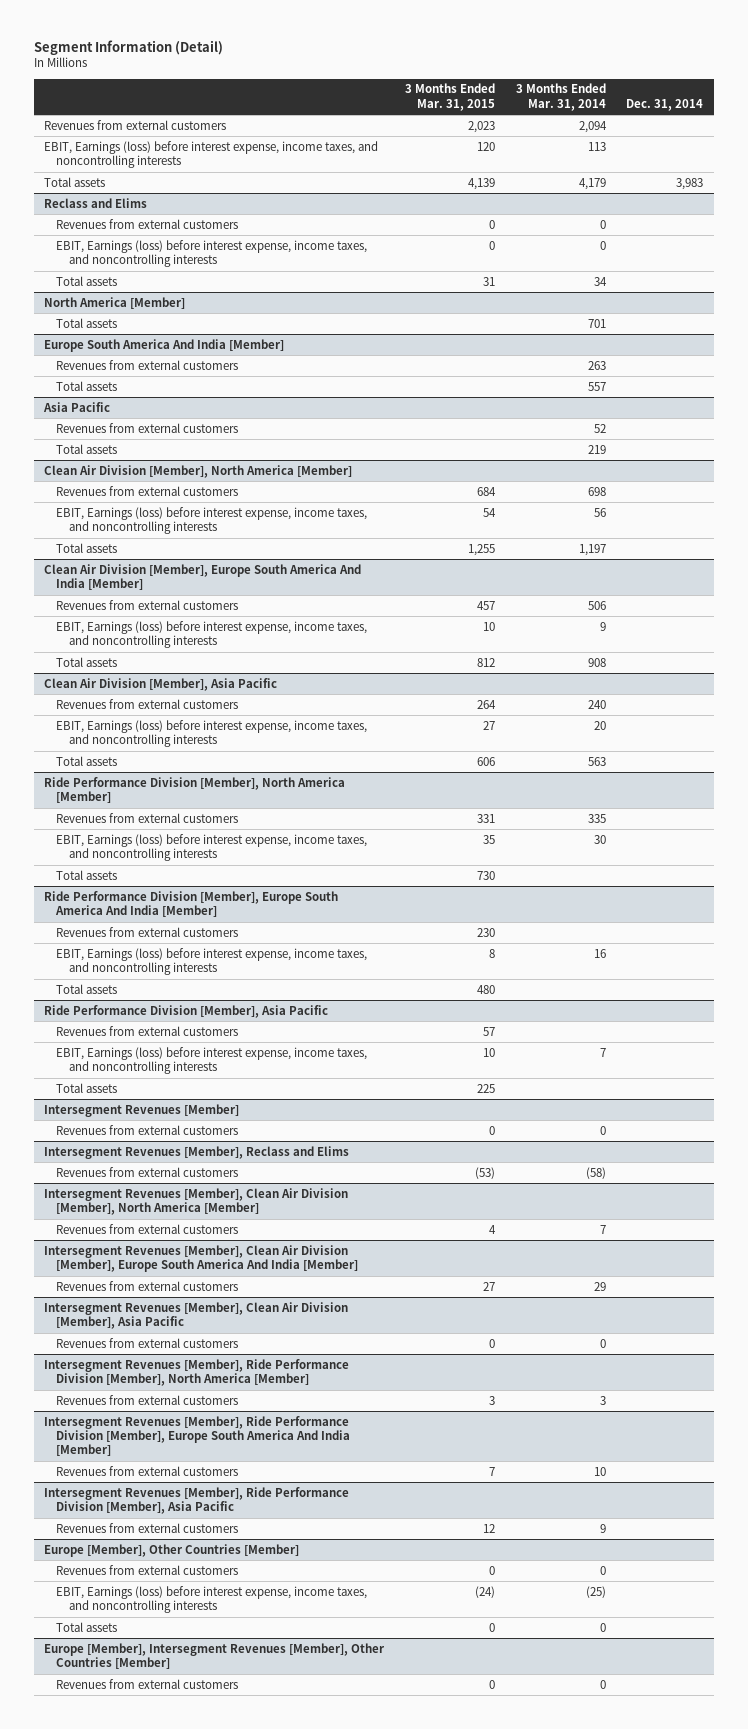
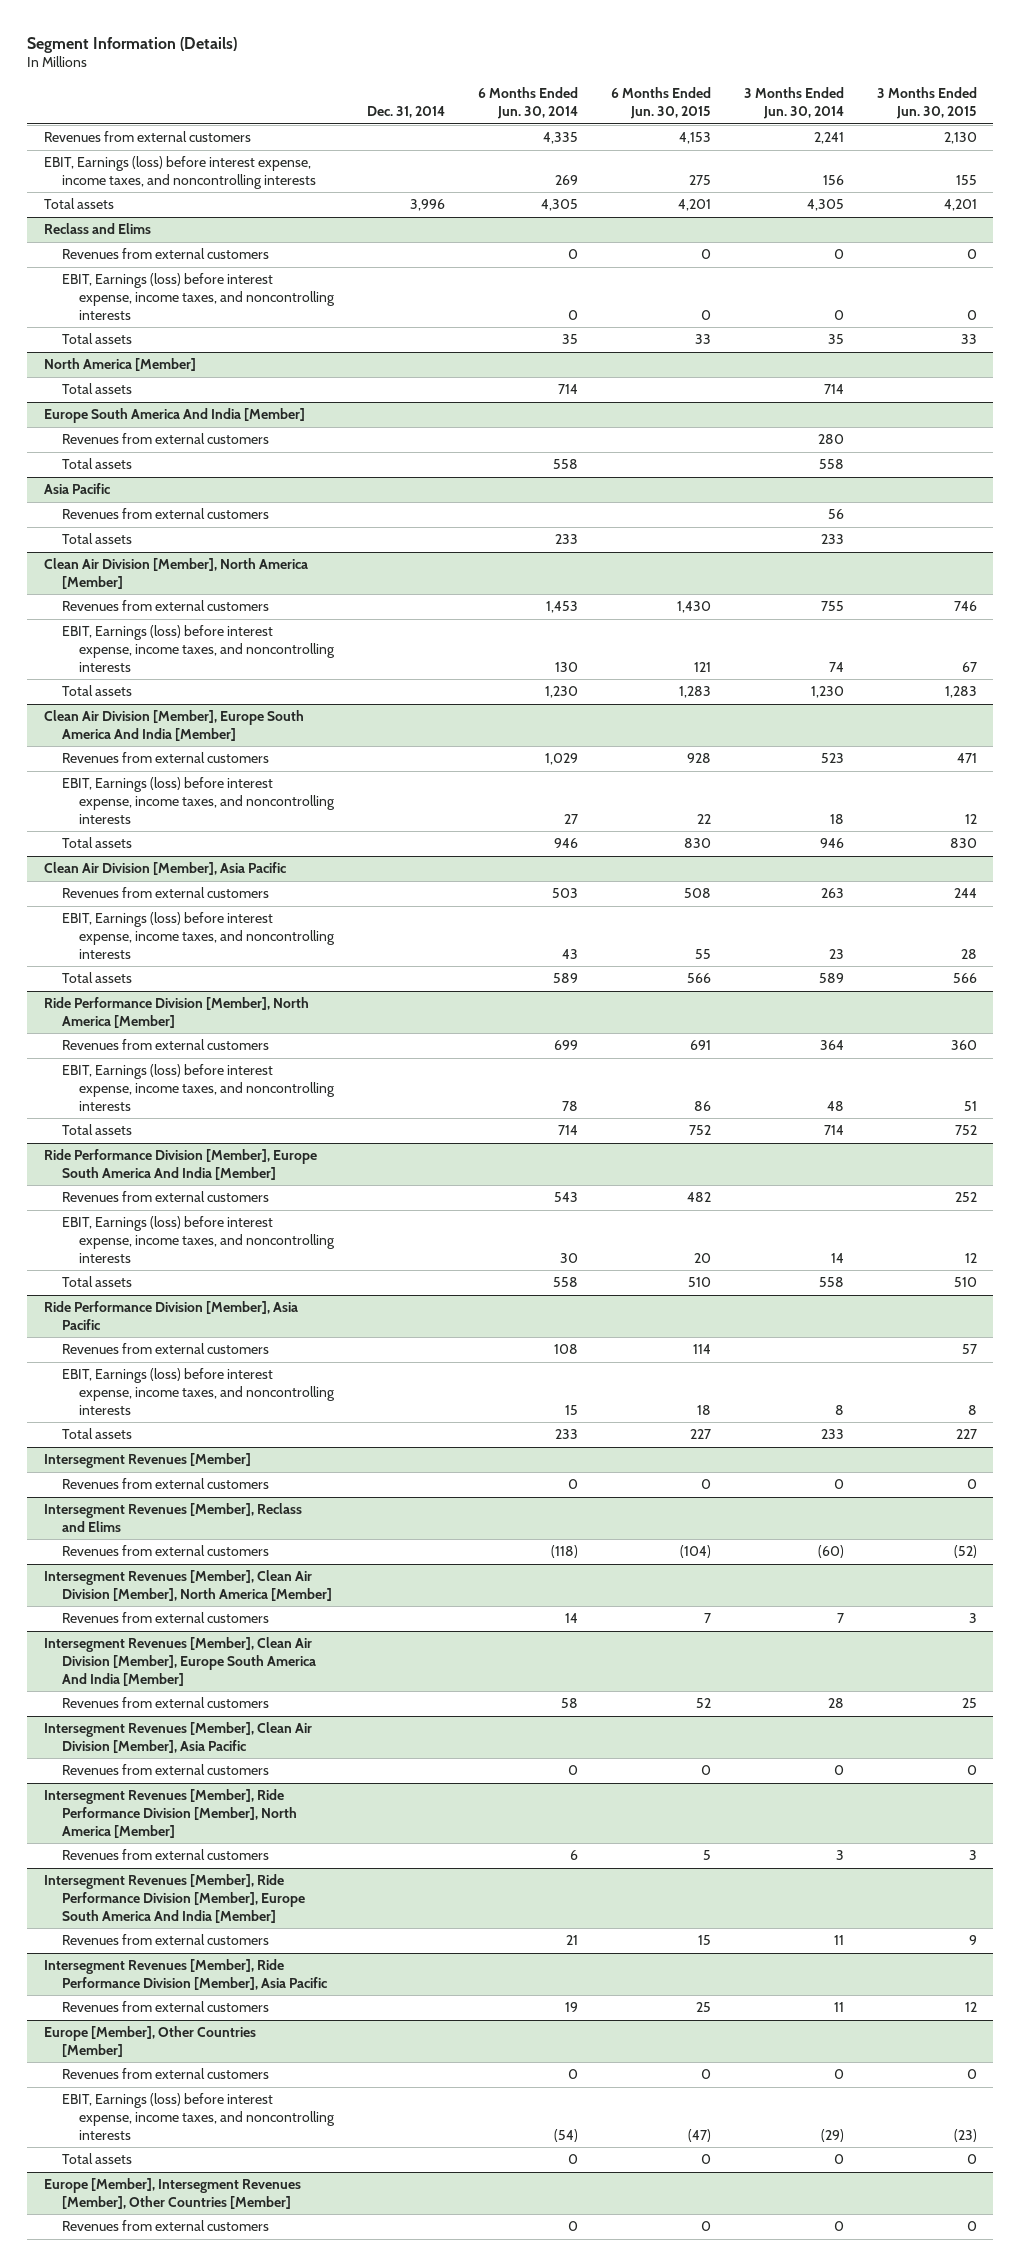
[33,39,223,55] Segment Information (Detail) -> [27,36,238,53] Segment Information (Details)
[404,83,495,111] 3 Months Ended Mar. 31, 2015 -> none
[515,83,606,111] 3 Months Ended Mar. 31, 2014 -> none
none -> [477,87,578,119] 6 Months Ended Jun. 30, 2014
none -> [610,87,711,119] 6 Months Ended Jun. 30, 2015
none -> [743,87,844,119] 3 Months Ended Jun. 30, 2014
none -> [876,87,977,119] 3 Months Ended Jun. 30, 2015
[676,177,704,190] 3,983 -> [410,199,446,212] 3,996

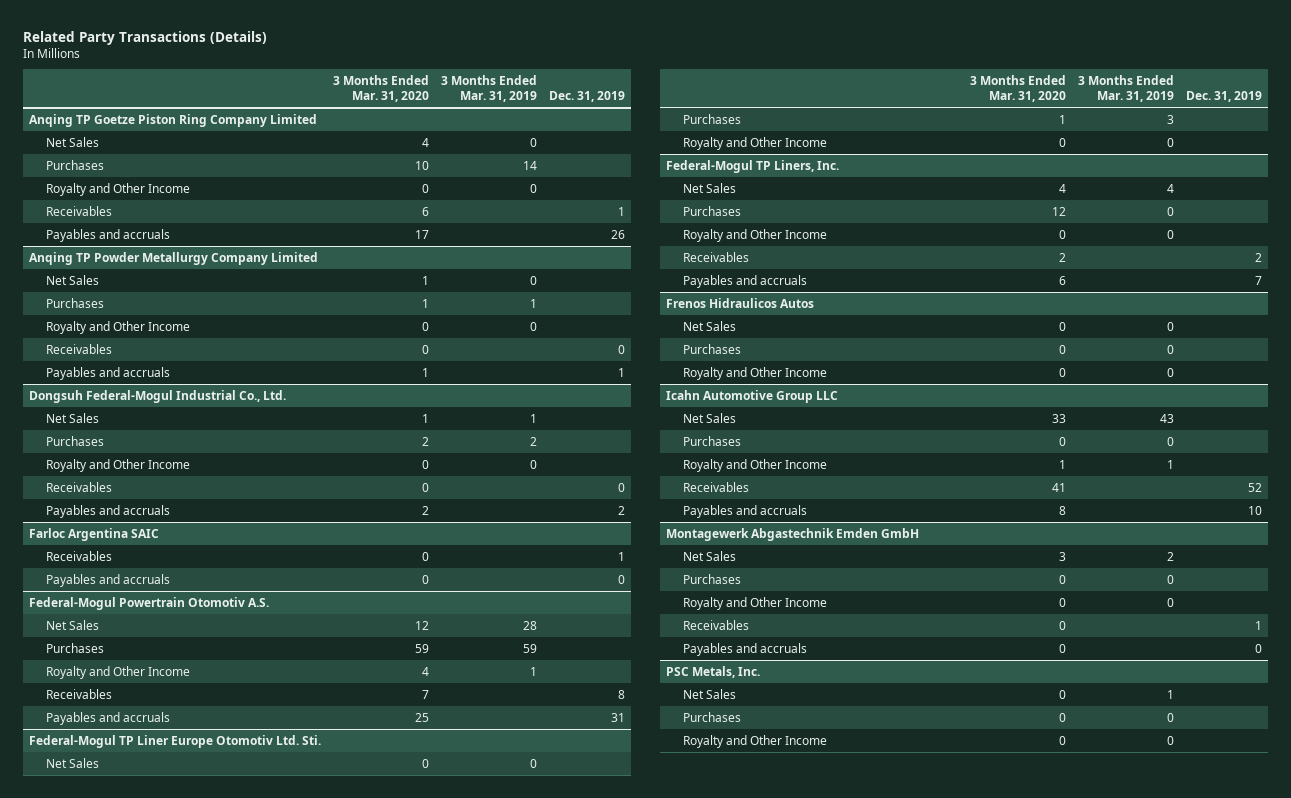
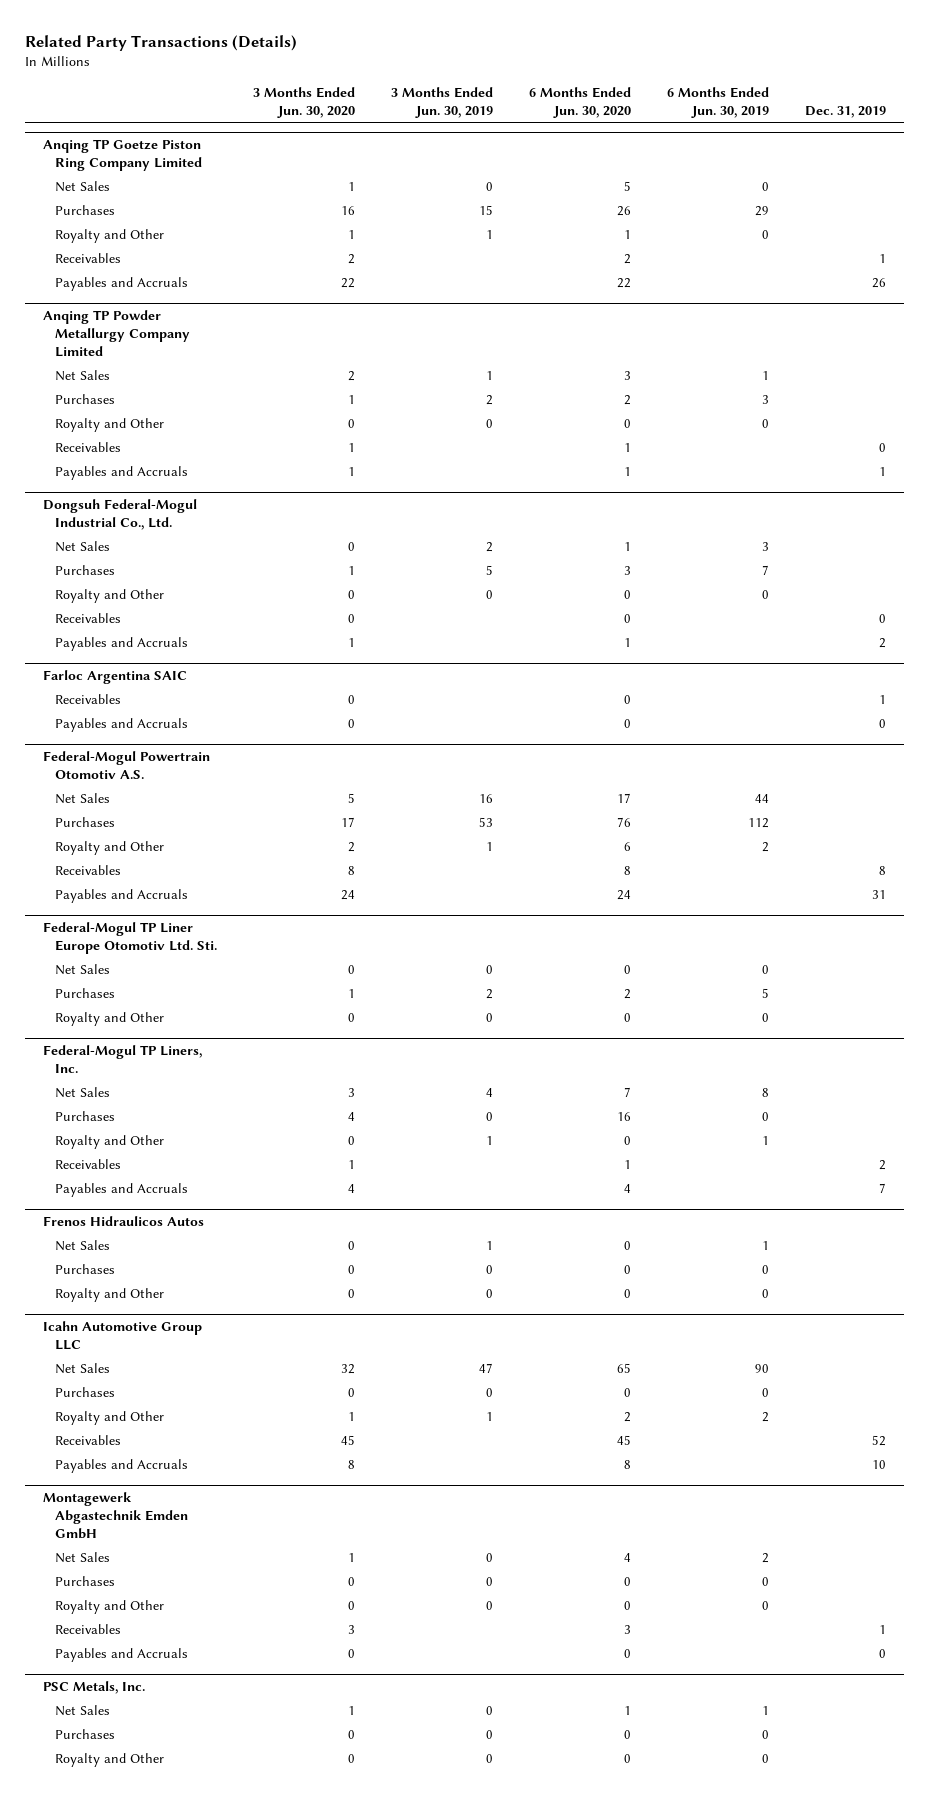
[333,75,430,103] 3 Months Ended Mar. 31, 2020 -> none
[441,75,538,103] 3 Months Ended Mar. 31, 2019 -> none
none -> [253,86,356,119] 3 Months Ended Jun. 30, 2020
none -> [391,86,494,119] 3 Months Ended Jun. 30, 2019
none -> [529,86,632,119] 6 Months Ended Jun. 30, 2020
none -> [667,86,770,119] 6 Months Ended Jun. 30, 2019
[46,182,191,196] Royalty and Other Income -> [55,228,165,243] Royalty and Other
[46,228,171,242] Payables and accruals -> [55,276,189,291] Payables and Accruals
[46,320,191,334] Royalty and Other Income -> [55,417,165,432] Royalty and Other
[46,366,171,380] Payables and accruals -> [55,465,189,480] Payables and Accruals
[46,458,191,472] Royalty and Other Income -> [55,588,165,603] Royalty and Other
[46,504,171,518] Payables and accruals -> [55,636,189,651] Payables and Accruals
[46,573,171,587] Payables and accruals -> [55,717,189,732] Payables and Accruals
[46,665,191,679] Royalty and Other Income -> [55,840,165,855] Royalty and Other
[46,711,171,725] Payables and accruals -> [55,888,189,903] Payables and Accruals
[683,136,828,150] Royalty and Other Income -> [55,1011,165,1026] Royalty and Other
[683,228,828,242] Royalty and Other Income -> [55,1134,165,1149] Royalty and Other
[683,274,808,288] Payables and accruals -> [55,1182,189,1197] Payables and Accruals
[683,366,828,380] Royalty and Other Income -> [55,1287,165,1302] Royalty and Other
[683,458,828,472] Royalty and Other Income -> [55,1410,165,1425] Royalty and Other
[683,504,808,518] Payables and accruals -> [55,1458,189,1473] Payables and Accruals
[683,596,828,610] Royalty and Other Income -> [55,1599,165,1614] Royalty and Other
[683,642,808,656] Payables and accruals -> [55,1647,189,1662] Payables and Accruals
[683,734,828,748] Royalty and Other Income -> [55,1752,165,1767] Royalty and Other

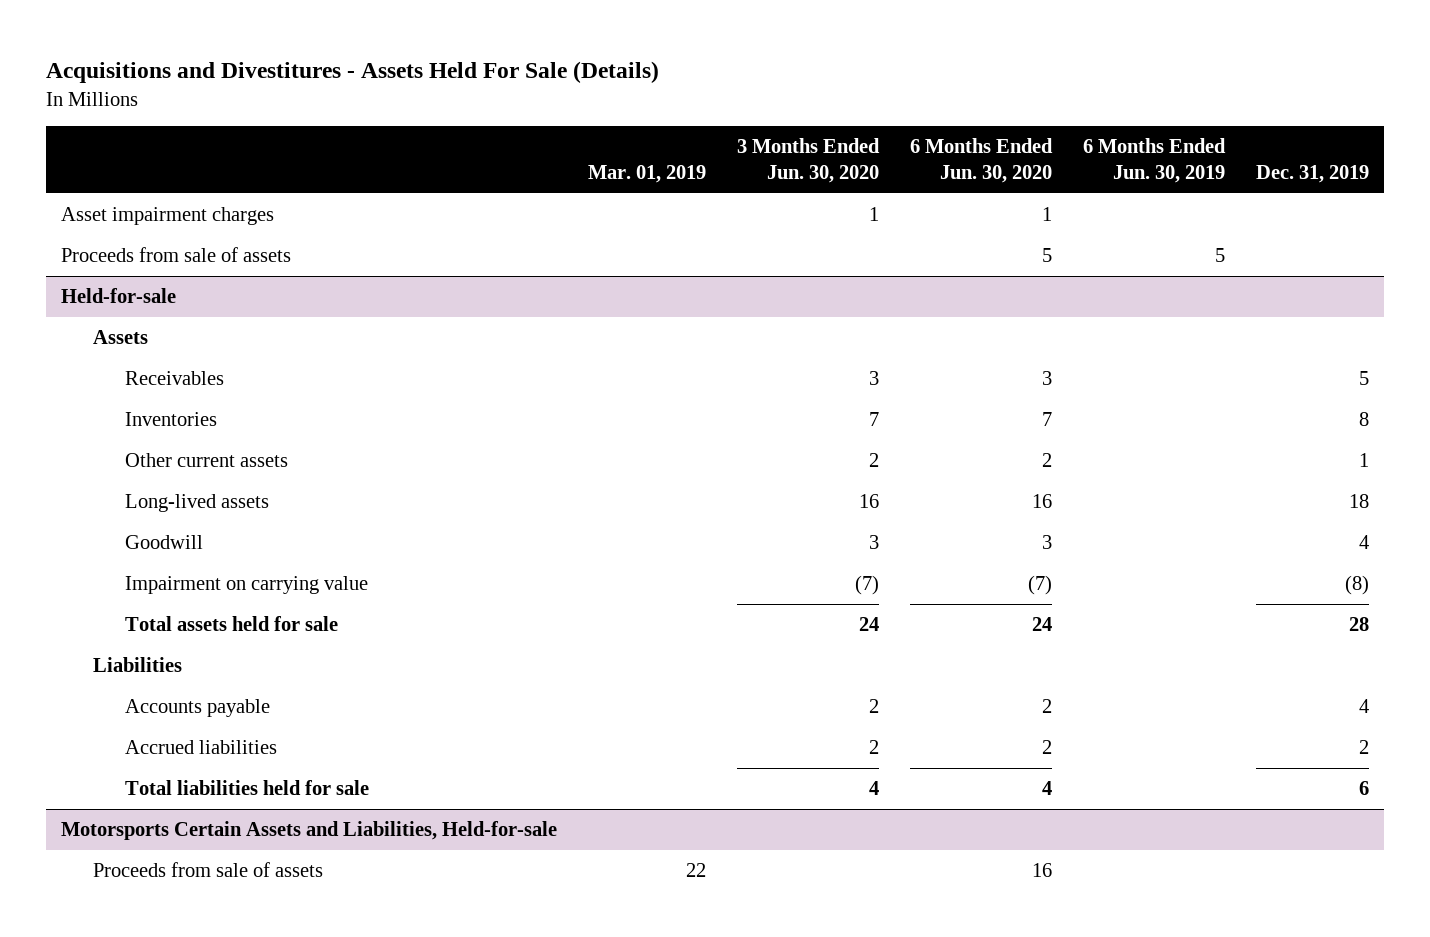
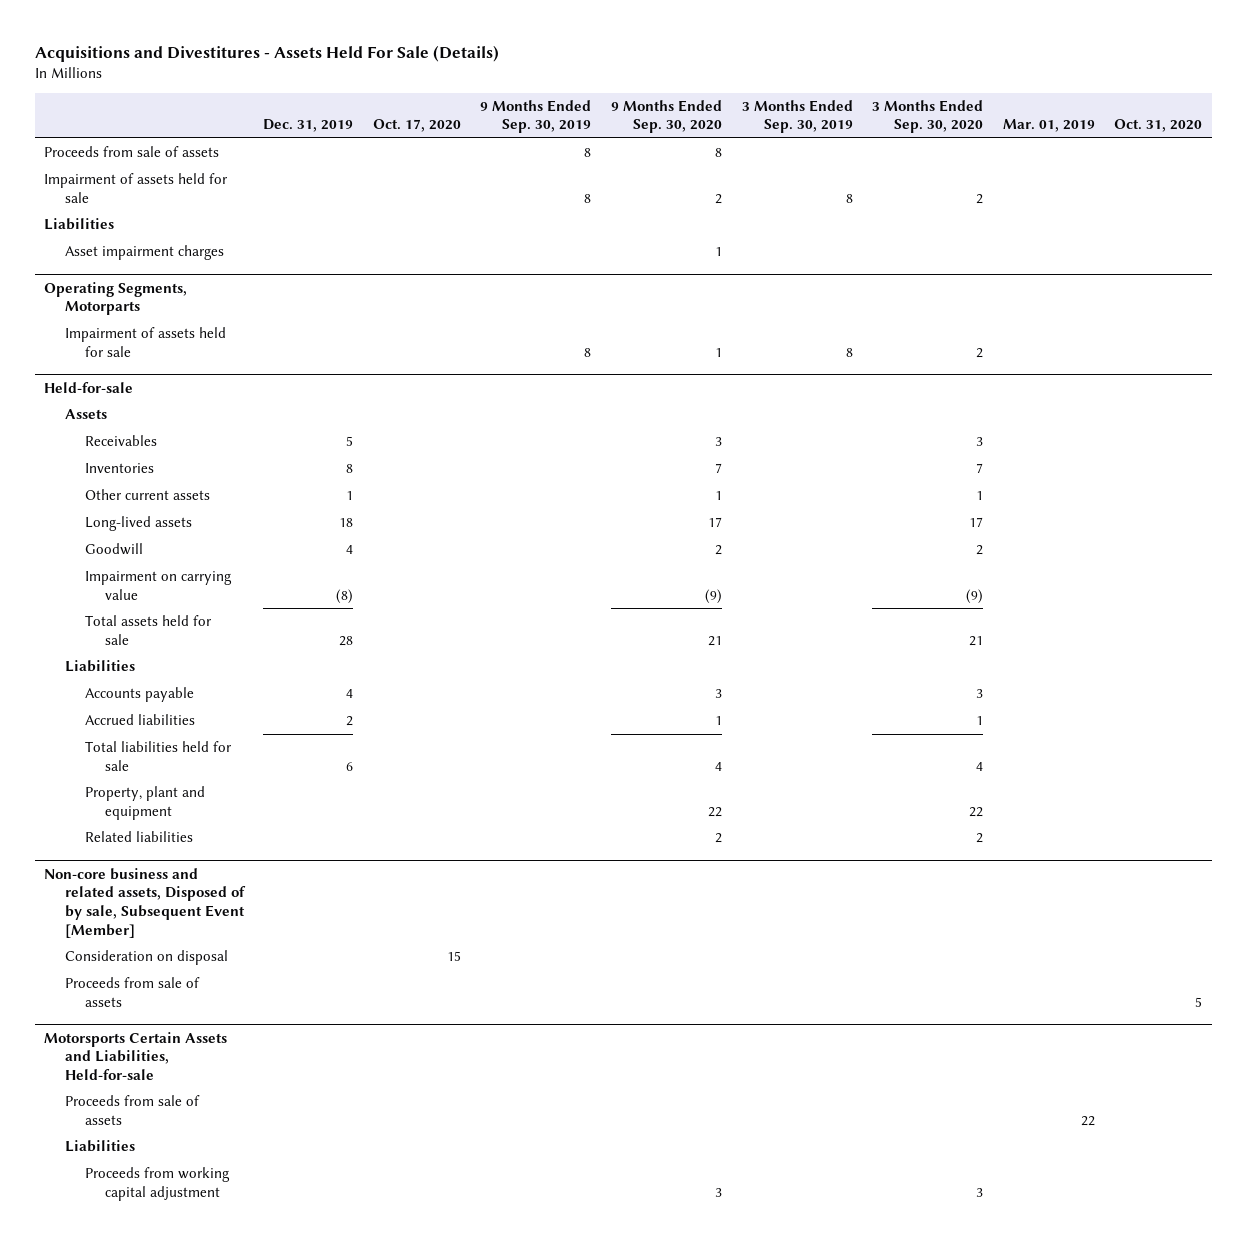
[737,138,881,184] 3 Months Ended Jun. 30, 2020 -> none
[910,138,1054,184] 6 Months Ended Jun. 30, 2020 -> none
[1082,138,1226,184] 6 Months Ended Jun. 30, 2019 -> none
none -> [372,119,461,133] Oct. 17, 2020
none -> [480,99,592,134] 9 Months Ended Sep. 30, 2019
none -> [611,99,723,134] 9 Months Ended Sep. 30, 2020
none -> [741,99,853,134] 3 Months Ended Sep. 30, 2019
none -> [872,99,984,134] 3 Months Ended Sep. 30, 2020
none -> [1114,119,1203,133] Oct. 31, 2020
none -> [44,173,229,203] Impairment of assets held for sale
none -> [44,218,115,231] Liabilities
[61,207,275,226] Asset impairment charges -> [64,245,224,261] Asset impairment charges
none -> [44,281,188,316] Operating Segments, Motorparts
none -> [64,327,226,357] Impairment of assets held for sale
none -> [84,786,205,820] Property, plant and equipment
none -> [84,831,193,843] Related liabilities
none -> [44,867,246,938] Non-core business and related assets, Disposed of by sale, Subsequent Event [Member]
none -> [64,950,228,966] Consideration on disposal
none -> [64,977,200,1007] Proceeds from sale of assets
none -> [64,1140,135,1153] Liabilities
none -> [84,1167,230,1201] Proceeds from working capital adjustment

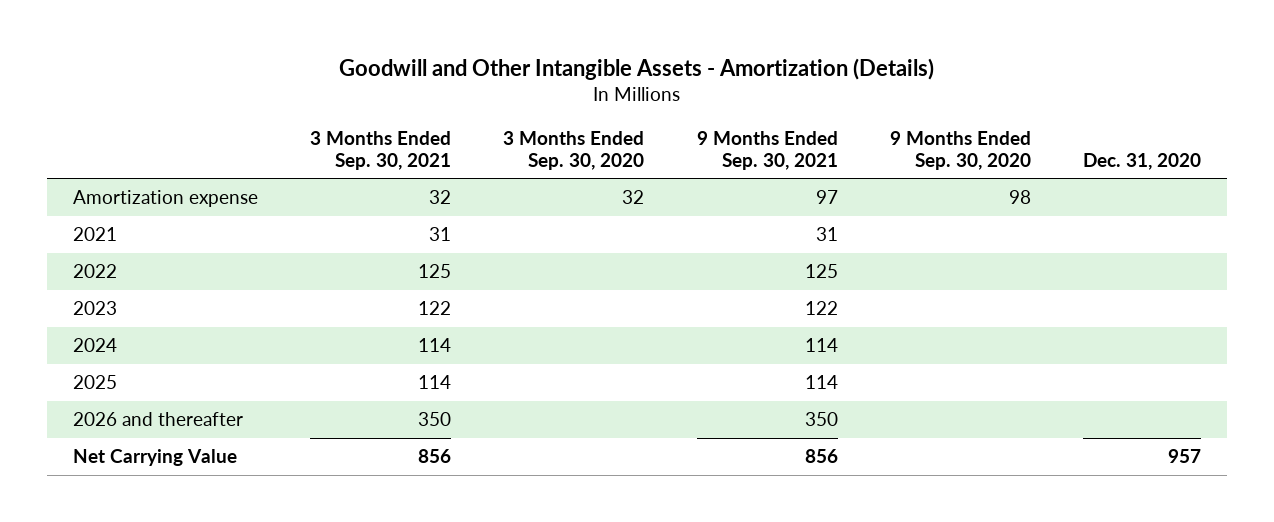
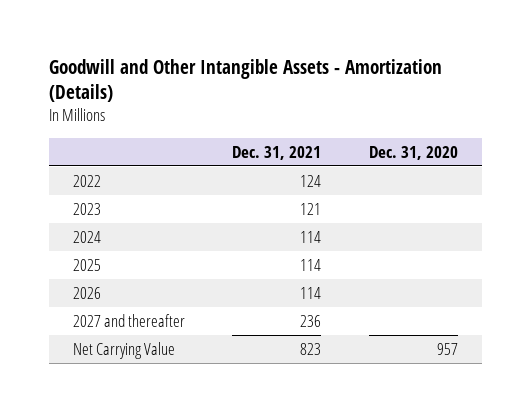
[310,130,452,170] 3 Months Ended Sep. 30, 2021 -> none
[503,130,645,170] 3 Months Ended Sep. 30, 2020 -> none
[696,130,838,170] 9 Months Ended Sep. 30, 2021 -> none
[889,130,1031,170] 9 Months Ended Sep. 30, 2020 -> none
none -> [232,145,322,160] Dec. 31, 2021
[73,190,259,208] Amortization expense -> none
[73,227,118,242] 2021 -> none
[73,412,244,427] 2026 and thereafter -> [72,286,101,299] 2026
none -> [72,313,185,327] 2027 and thereafter

